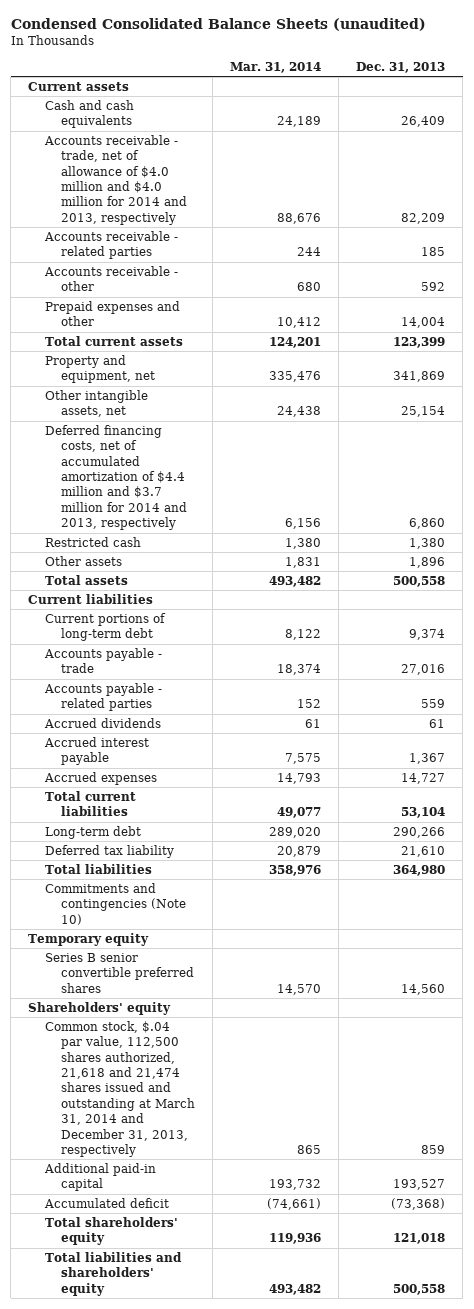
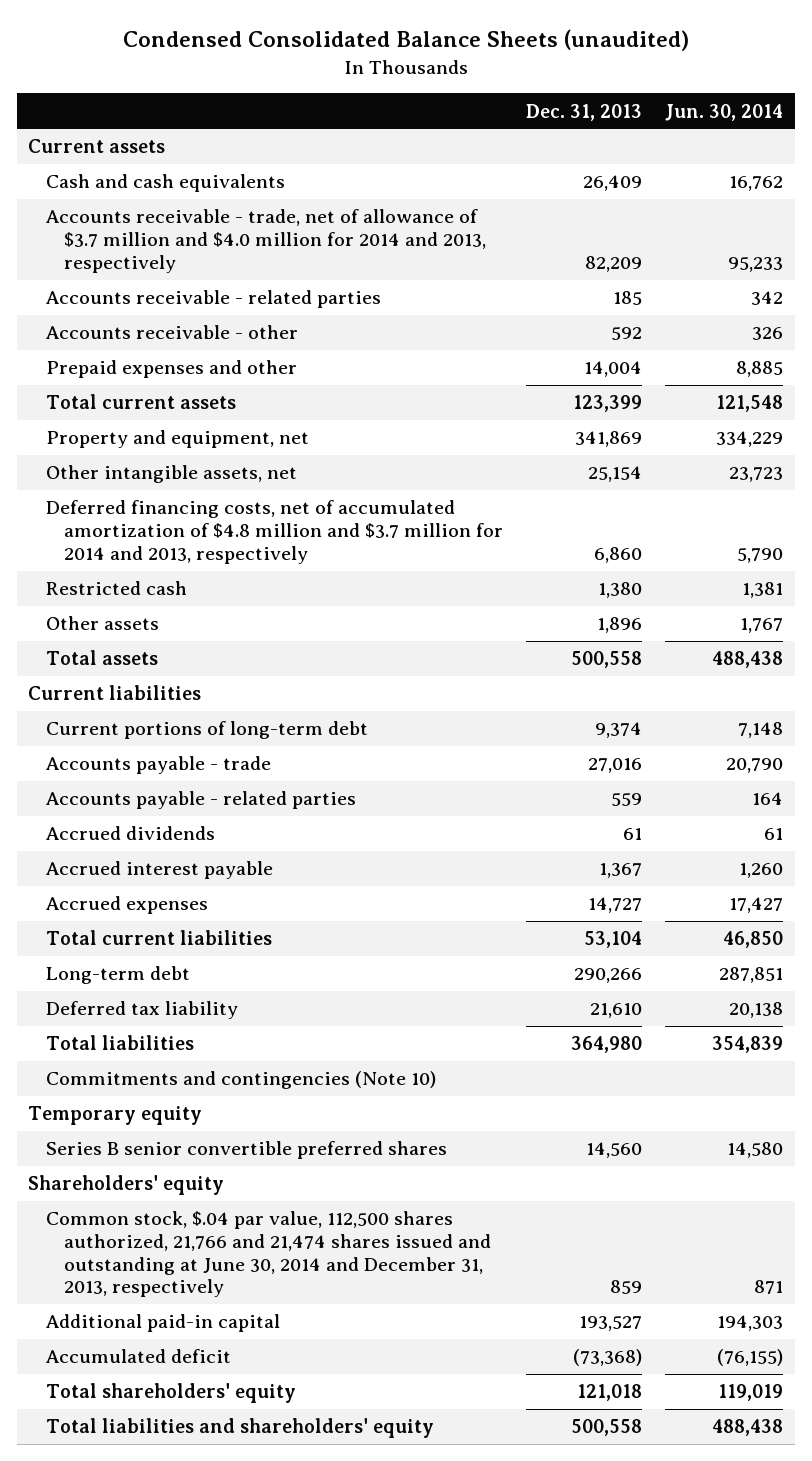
[230,61,322,73] Mar. 31, 2014 -> none
none -> [665,103,784,121] Jun. 30, 2014
[43,135,188,225] Accounts receivable - trade, net of allowance of $4.0 million and $4.0 million for 2014 and 2013, respectively -> [46,209,487,273] Accounts receivable - trade, net of allowance of $3.7 million and $4.0 million for 2014 and 2013, respectively
[44,425,188,531] Deferred financing costs, net of accumulated amortization of $4.4 million and $3.7 million for 2014 and 2013, respectively -> [46,500,504,564] Deferred financing costs, net of accumulated amortization of $4.8 million and $3.7 million for 2014 and 2013, respectively
[44,1021,196,1157] Common stock, $.04 par value, 112,500 shares authorized, 21,618 and 21,474 shares issued and outstanding at March 31, 2014 and December 31, 2013, respectively -> [46,1211,492,1298] Common stock, $.04 par value, 112,500 shares authorized, 21,766 and 21,474 shares issued and outstanding at June 30, 2014 and December 31, 2013, respectively

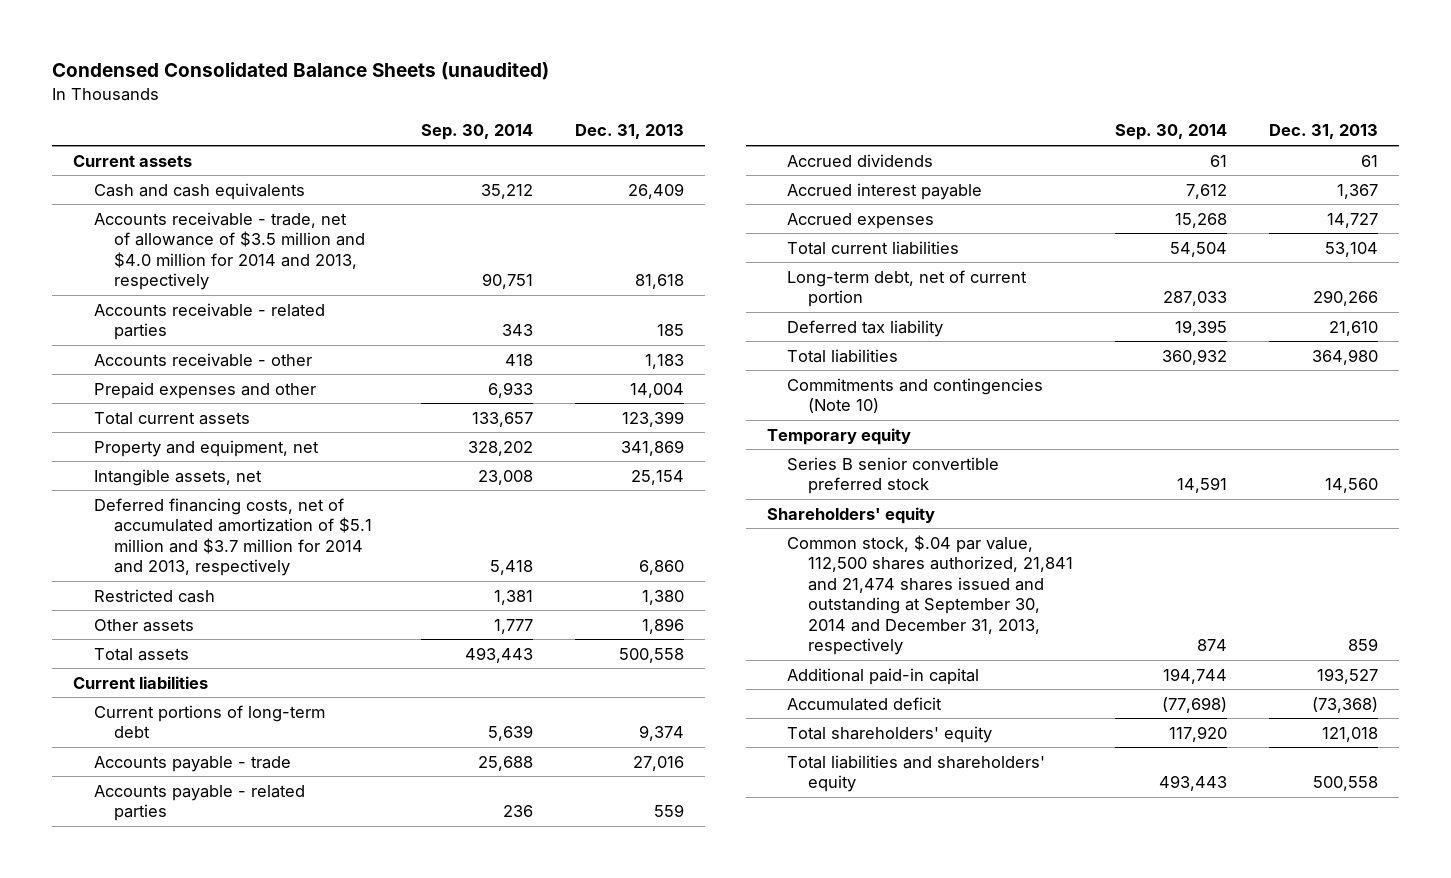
[665,103,784,121] Jun. 30, 2014 -> none
none -> [421,124,534,141] Sep. 30, 2014
[46,209,487,273] Accounts receivable - trade, net of allowance of $3.7 million and $4.0 million for 2014 and 2013, respectively -> [93,211,366,291] Accounts receivable - trade, net of allowance of $3.5 million and $4.0 million for 2014 and 2013, respectively
[585,255,643,272] 82,209 -> [635,274,685,290] 81,618
[611,327,643,341] 592 -> [645,353,685,369] 1,183
[46,465,298,484] Other intangible assets, net -> [93,468,262,486] Intangible assets, net
[46,500,504,564] Deferred financing costs, net of accumulated amortization of $4.8 million and $3.7 million for 2014 and 2013, respectively -> [93,497,373,577] Deferred financing costs, net of accumulated amortization of $5.1 million and $3.7 million for 2014 and 2013, respectively
[46,966,191,985] Long-term debt -> [787,269,1028,308] Long-term debt, net of current portion
[46,1141,448,1160] Series B senior convertible preferred shares -> [787,456,1000,495] Series B senior convertible preferred stock
[46,1211,492,1298] Common stock, $.04 par value, 112,500 shares authorized, 21,766 and 21,474 shares issued and outstanding at June 30, 2014 and December 31, 2013, respectively -> [787,534,1073,656] Common stock, $.04 par value, 112,500 shares authorized, 21,841 and 21,474 shares issued and outstanding at September 30, 2014 and December 31, 2013, respectively

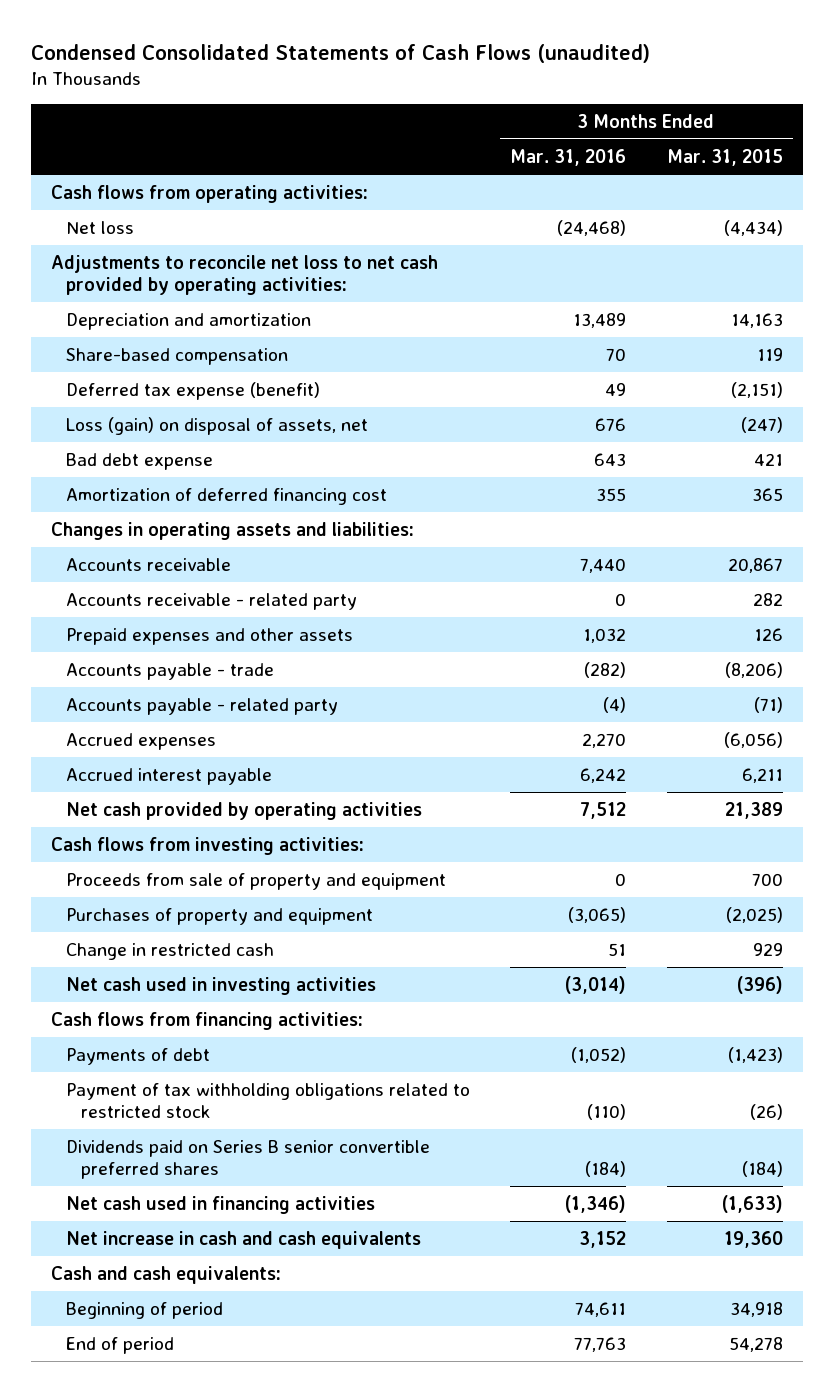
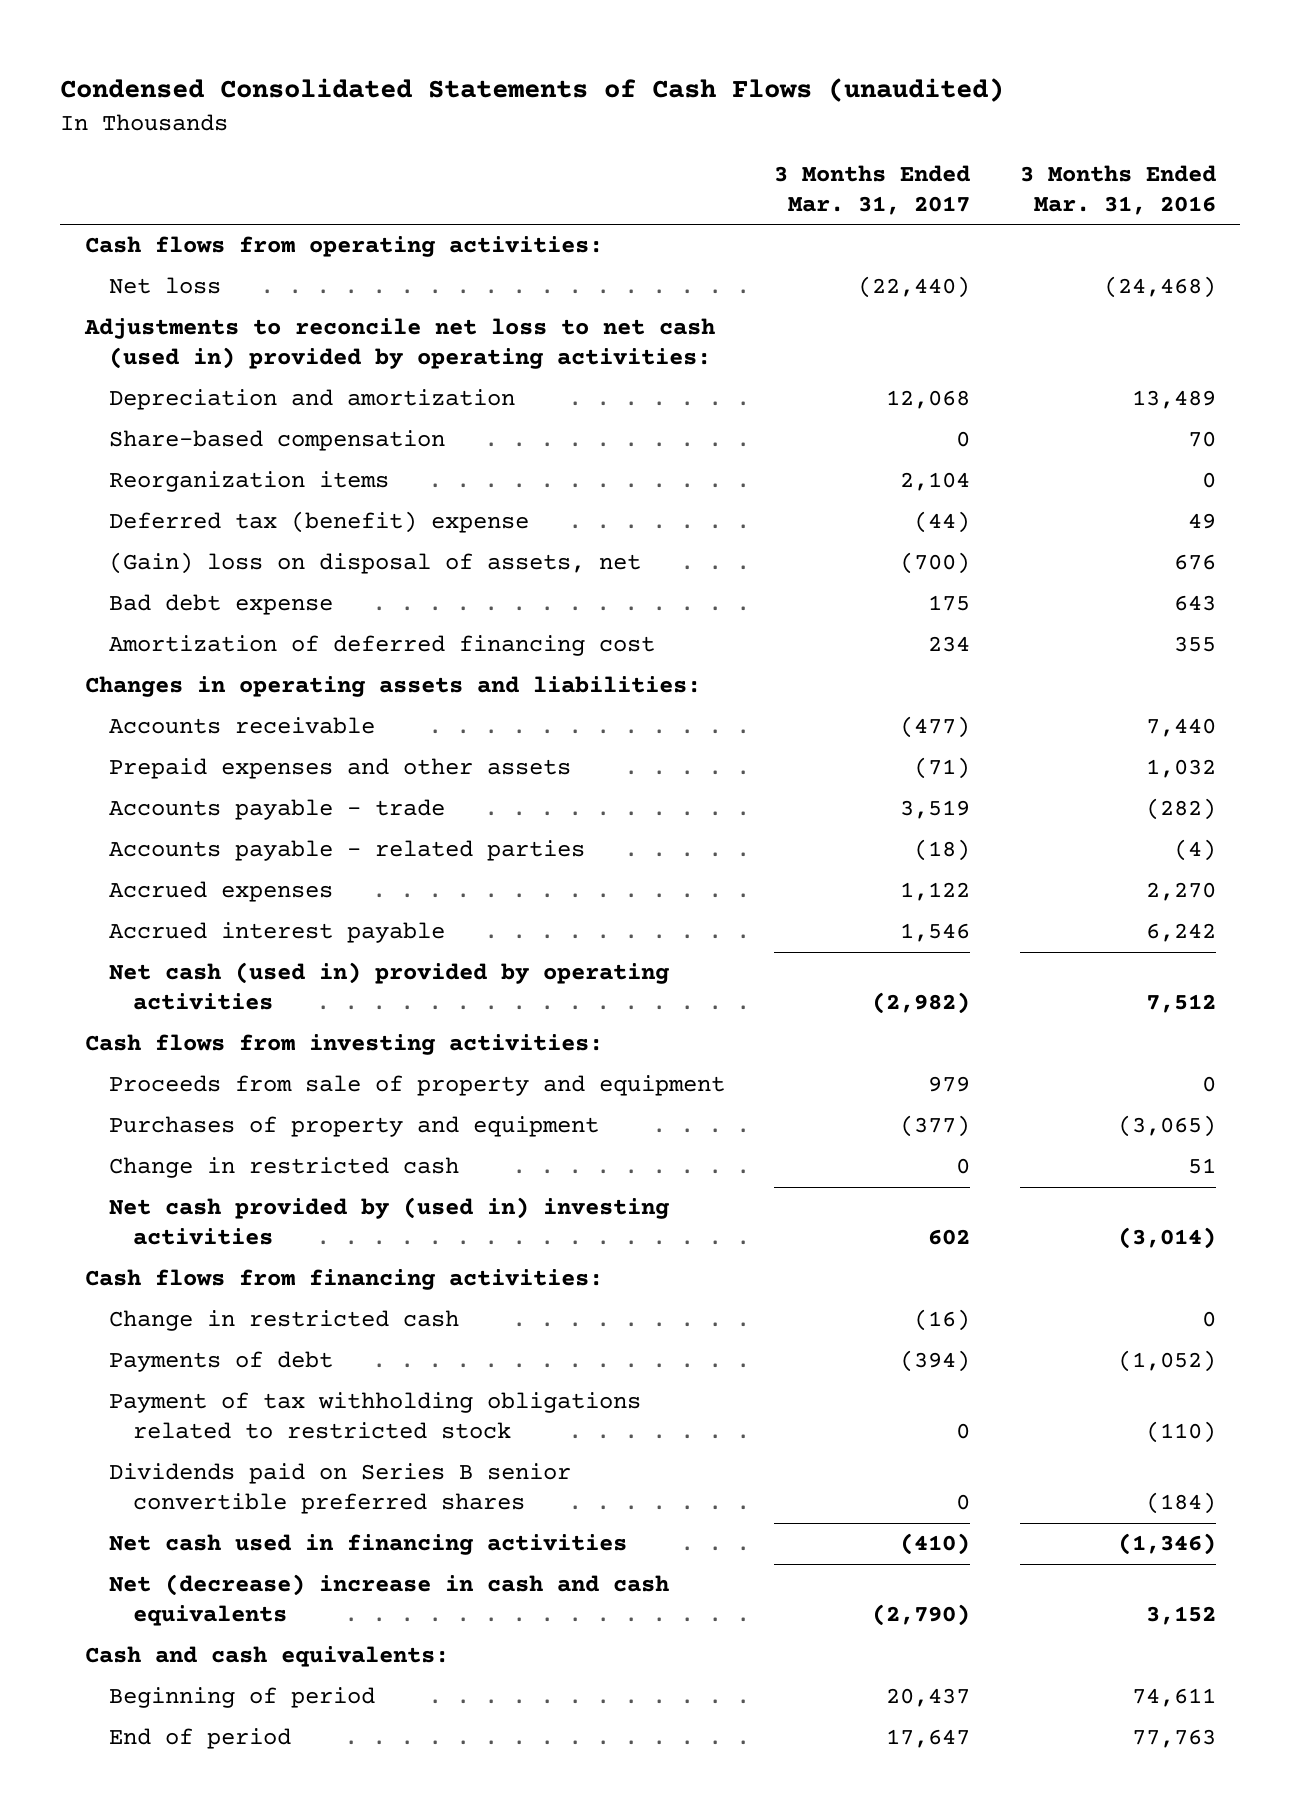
[666,148,783,166] Mar. 31, 2015 -> none
none -> [774,164,971,215] 3 Months Ended Mar. 31, 2017
[50,254,438,296] Adjustments to reconcile net loss to net cash provided by operating activities: -> [83,318,715,370] Adjustments to reconcile net loss to net cash (used in) provided by operating activities:
none -> [108,471,389,493] Reorganization items
[65,381,320,400] Deferred tax expense (benefit) -> [108,511,529,534] Deferred tax (benefit) expense
[65,416,368,435] Loss (gain) on disposal of assets, net -> [108,552,641,575] (Gain) loss on disposal of assets, net
[65,592,357,610] Accounts receivable - related party -> none
[65,697,338,715] Accounts payable - related party -> [108,840,585,862] Accounts payable - related parties
[65,801,422,820] Net cash provided by operating activities -> [108,962,669,1011] Net cash (used in) provided by operating activities
[65,976,376,995] Net cash used in investing activities -> [108,1197,669,1246] Net cash provided by (used in) investing activities
none -> [108,1310,459,1332] Change in restricted cash
[65,1230,421,1249] Net increase in cash and cash equivalents -> [108,1574,669,1627] Net (decrease) increase in cash and cash equivalents

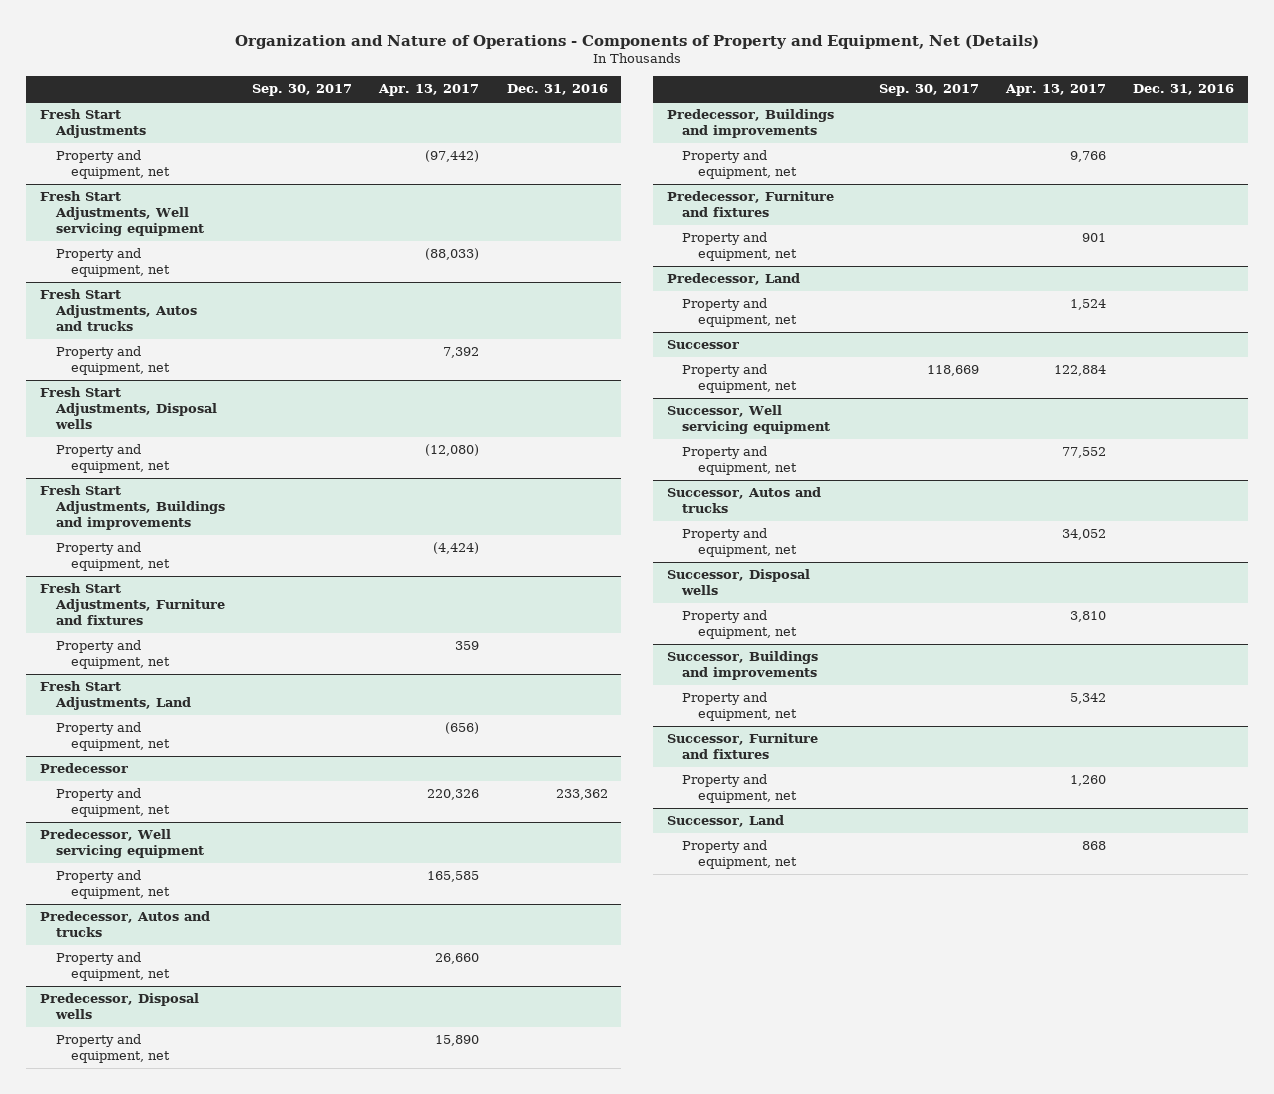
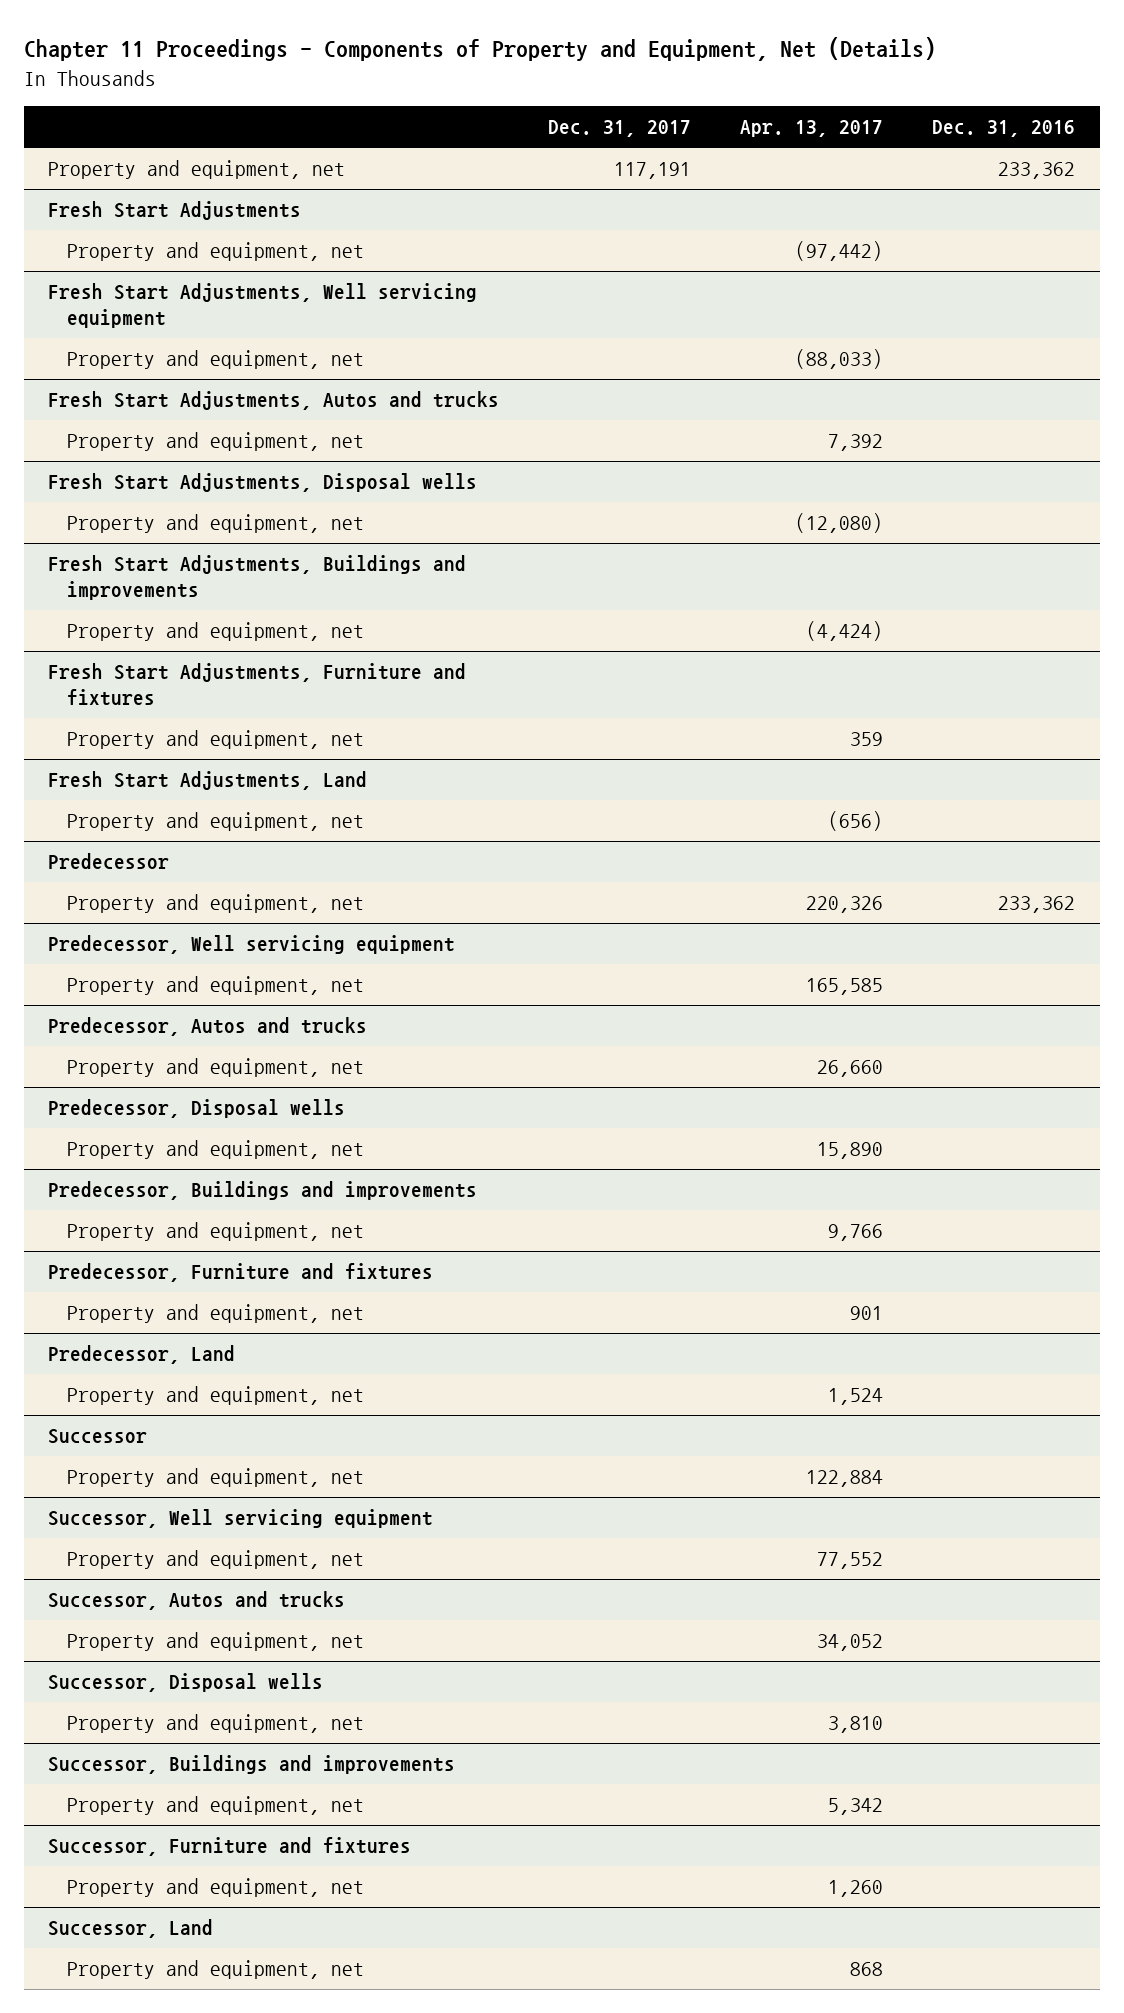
[235,35,1040,50] Organization and Nature of Operations - Components of Property and Equipment, Net (Details) -> [23,37,936,62] Chapter 11 Proceedings - Components of Property and Equipment, Net (Details)
[252,84,353,97] Sep. 30, 2017 -> none
none -> [548,120,692,138] Dec. 31, 2017
none -> [48,160,346,180] Property and equipment, net

